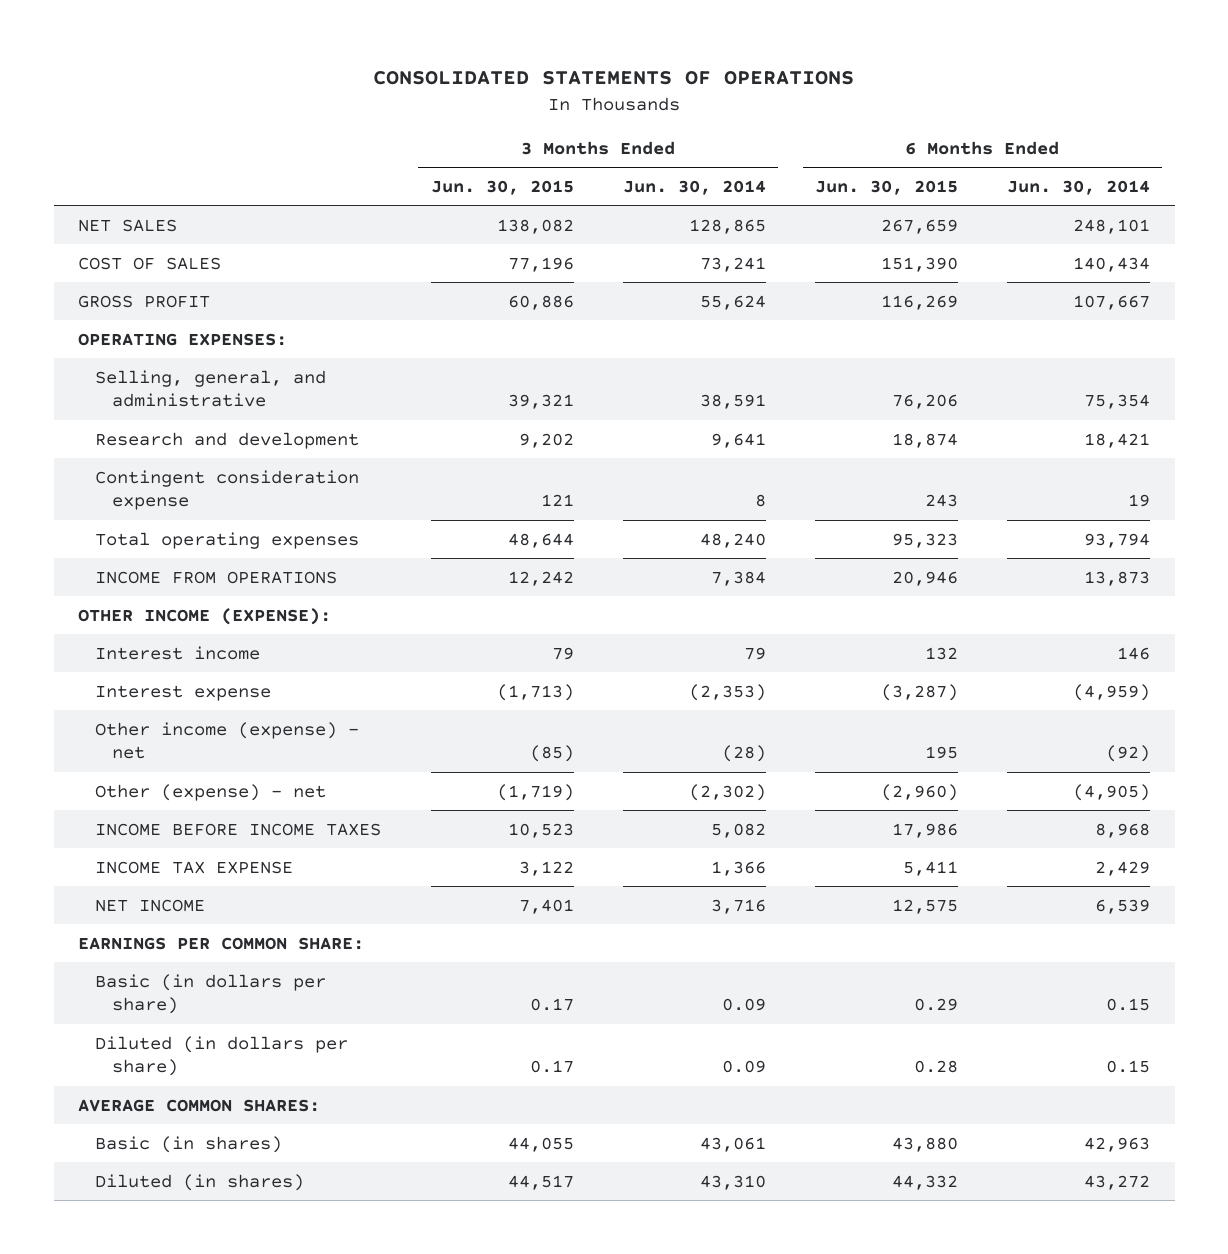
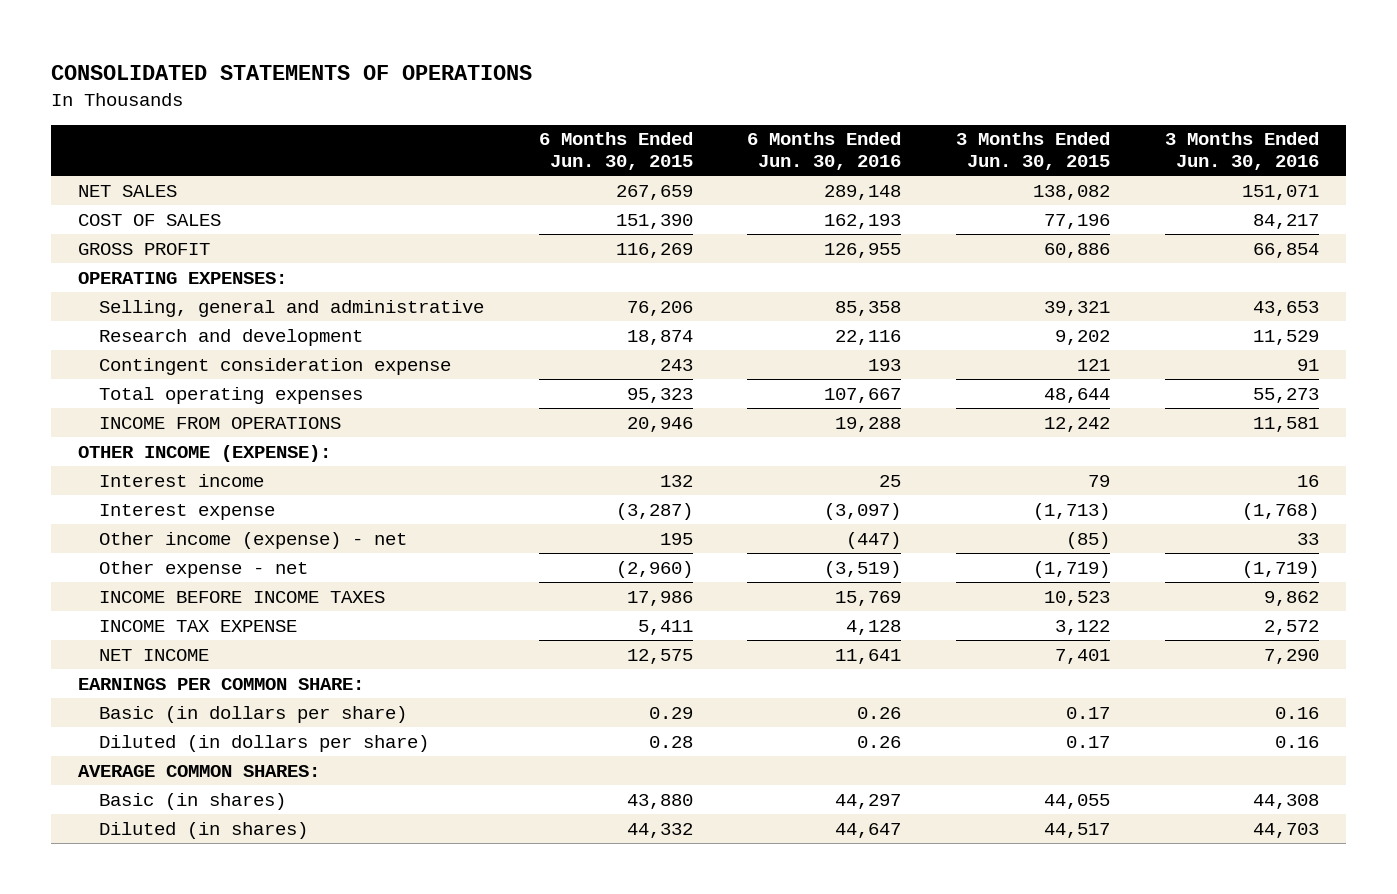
[622,179,766,195] Jun. 30, 2014 -> none
[1007,179,1151,195] Jun. 30, 2014 -> none
none -> [747,132,902,171] 6 Months Ended Jun. 30, 2016
none -> [1164,132,1319,171] 3 Months Ended Jun. 30, 2016
[95,369,327,408] Selling, general, and administrative -> [99,299,485,317] Selling, general and administrative
[95,783,327,801] Other (expense) - net -> [99,560,309,578] Other expense - net

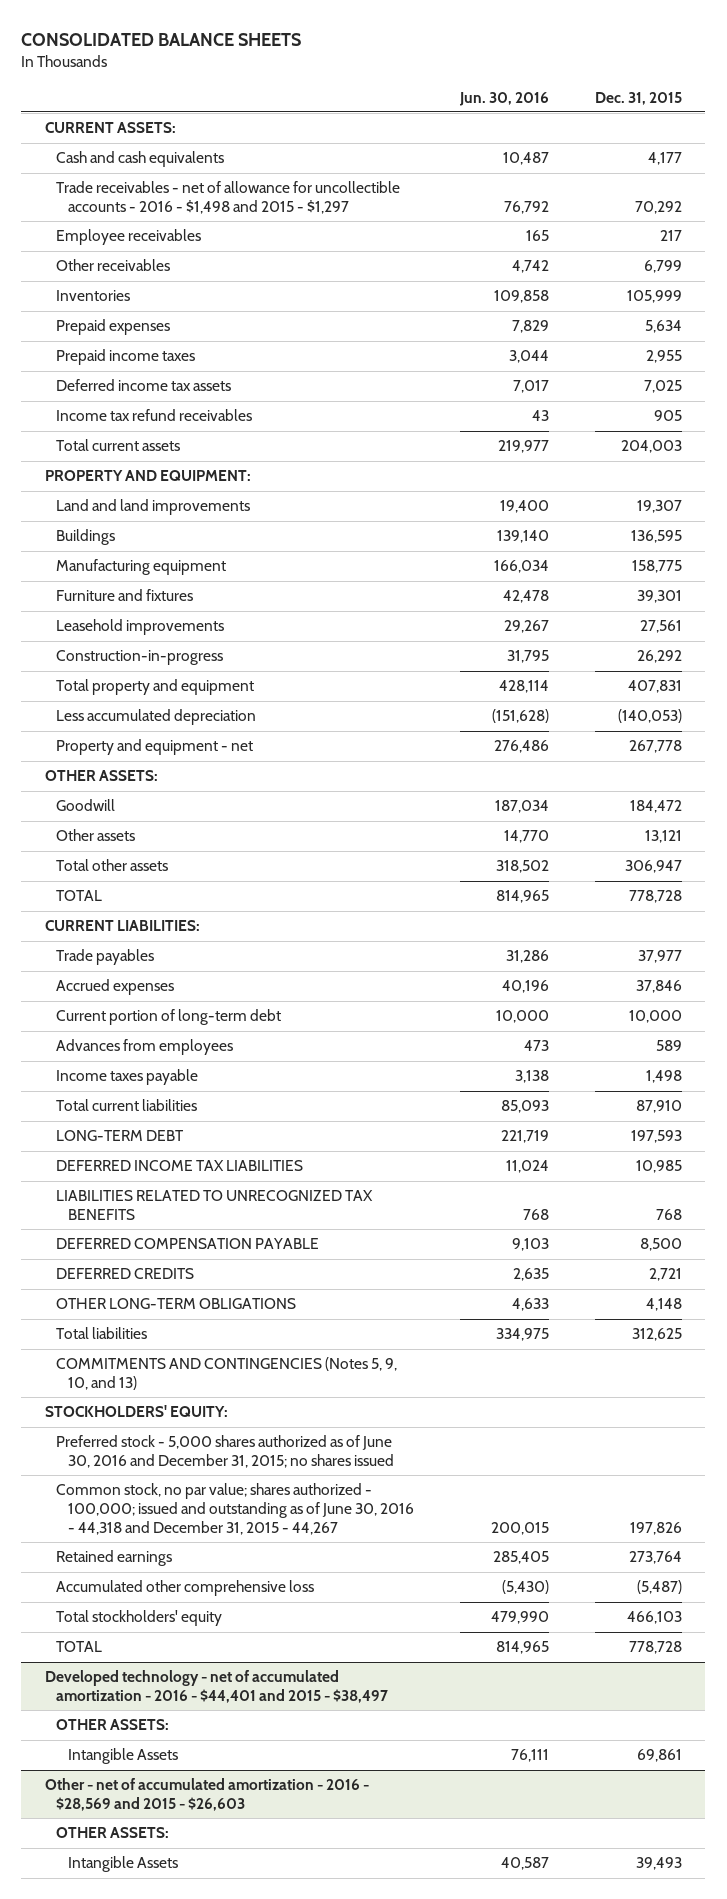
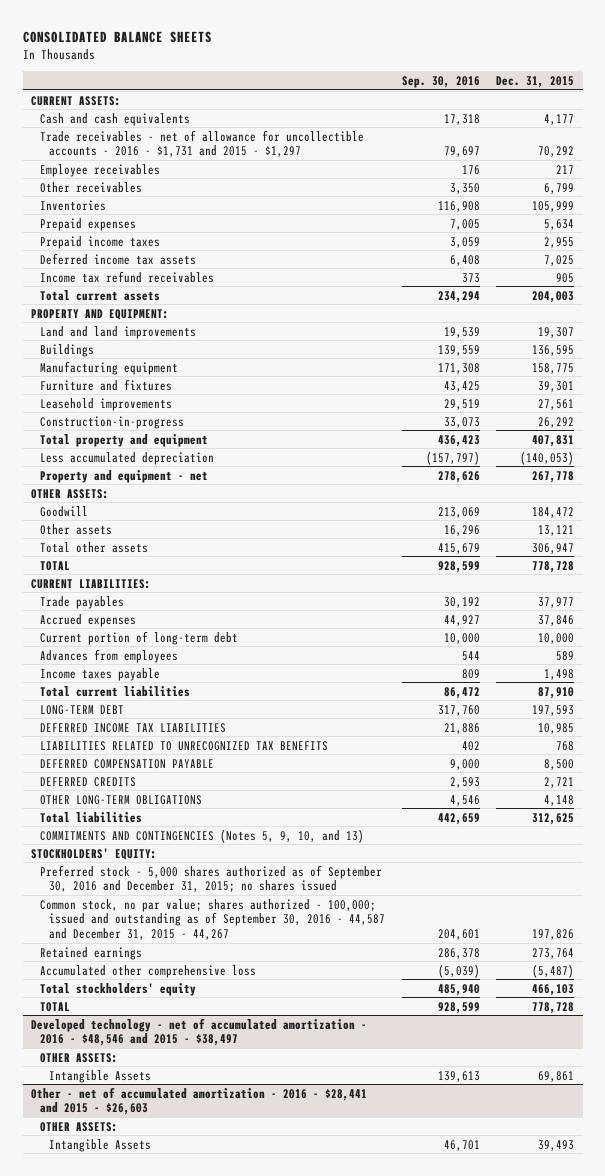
[458,91,549,106] Jun. 30, 2016 -> none
none -> [401,75,480,88] Sep. 30, 2016
[56,181,401,215] Trade receivables - net of allowance for uncollectible accounts - 2016 - $1,498 and 2015 - $1,297 -> [40,129,365,158] Trade receivables - net of allowance for uncollectible accounts - 2016 - $1,731 and 2015 - $1,297
[56,1435,394,1469] Preferred stock - 5,000 shares authorized as of June 30, 2016 and December 31, 2015; no shares issued -> [40,864,383,893] Preferred stock - 5,000 shares authorized as of September 30, 2016 and December 31, 2015; no shares issued
[56,1483,414,1536] Common stock, no par value; shares authorized - 100,000; issued and outstanding as of June 30, 2016 - 44,318 and December 31, 2015 - 44,267 -> [40,898,386,941] Common stock, no par value; shares authorized - 100,000; issued and outstanding as of September 30, 2016 - 44,587 and December 31, 2015 - 44,267
[44,1670,389,1704] Developed technology - net of accumulated amortization - 2016 - $44,401 and 2015 - $38,497 -> [30,1017,367,1047] Developed technology - net of accumulated amortization - 2016 - $48,546 and 2015 - $38,497
[44,1778,369,1812] Other - net of accumulated amortization - 2016 - $28,569 and 2015 - $26,603 -> [30,1086,367,1116] Other - net of accumulated amortization - 2016 - $28,441 and 2015 - $26,603

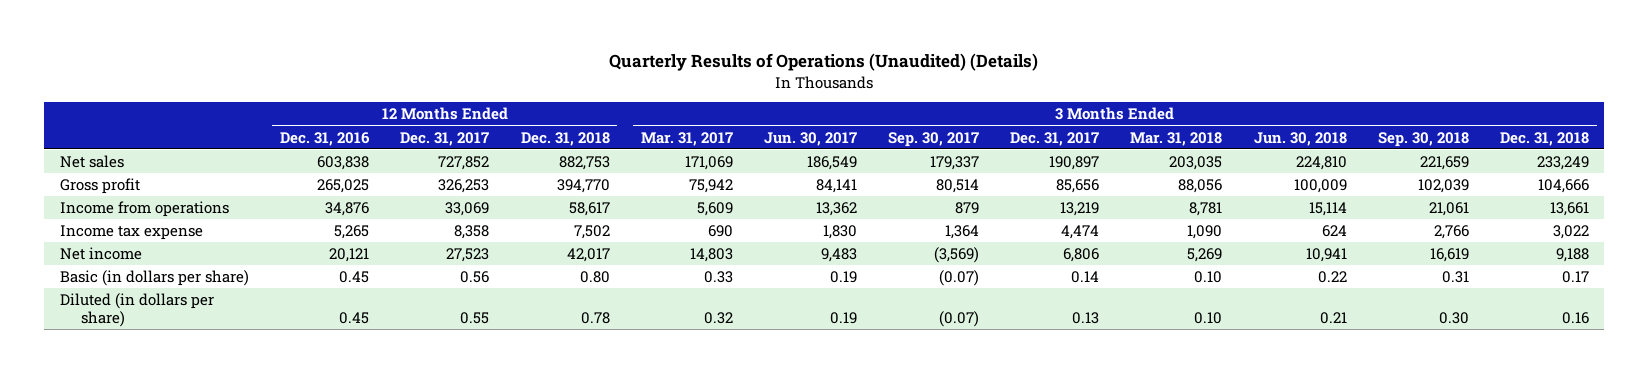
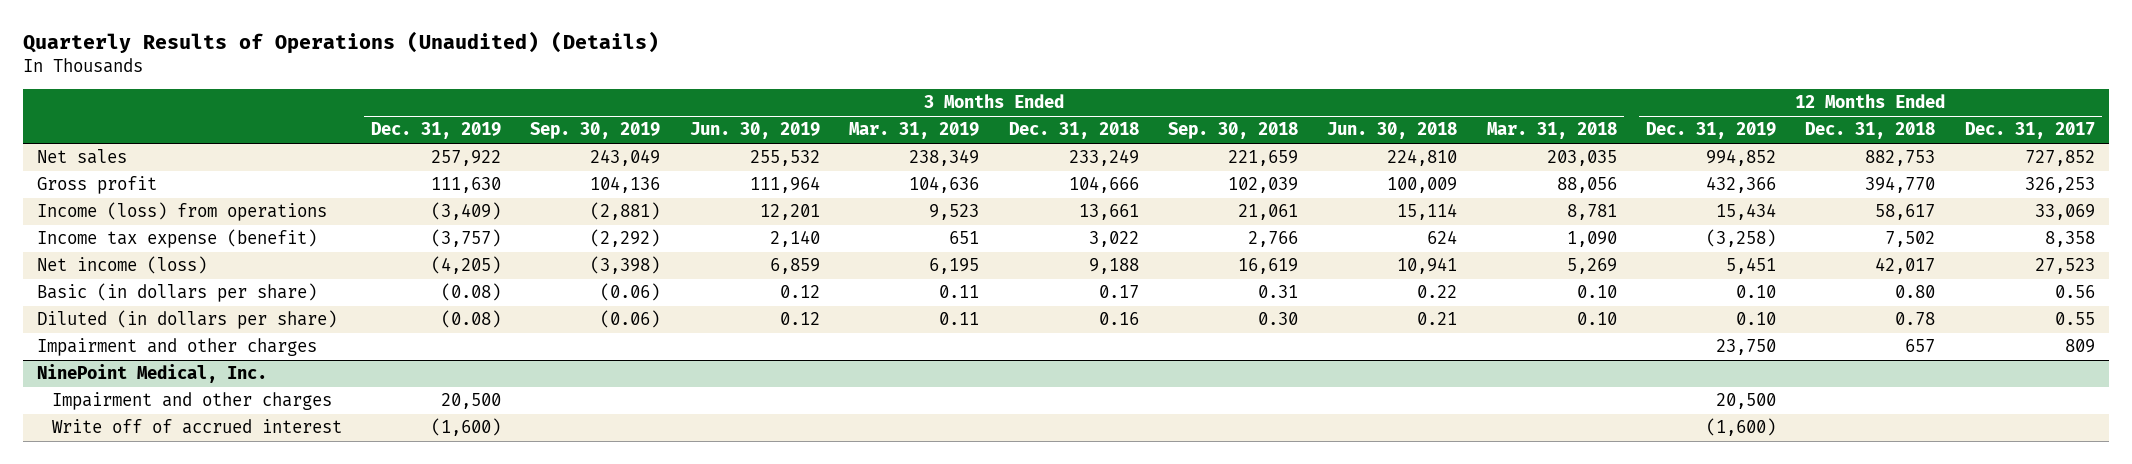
[280,131,371,146] Dec. 31, 2016 -> none
[640,131,733,146] Mar. 31, 2017 -> none
[763,131,857,146] Jun. 30, 2017 -> none
[888,131,980,147] Sep. 30, 2017 -> none
[1010,131,1100,146] Dec. 31, 2017 -> none
none -> [371,122,502,140] Dec. 31, 2019
none -> [530,122,661,140] Sep. 30, 2019
none -> [689,122,820,140] Jun. 30, 2019
none -> [849,122,980,140] Mar. 31, 2019
none -> [1645,122,1776,140] Dec. 31, 2019
[60,200,230,217] Income from operations -> [37,202,328,222] Income (loss) from operations
[60,224,204,240] Income tax expense -> [37,229,318,249] Income tax expense (benefit)
[60,246,143,260] Net income -> [37,256,208,275] Net income (loss)
none -> [37,338,318,357] Impairment and other charges
none -> [37,364,268,384] NinePoint Medical, Inc.
none -> [51,392,332,411] Impairment and other charges
none -> [51,419,342,435] Write off of accrued interest

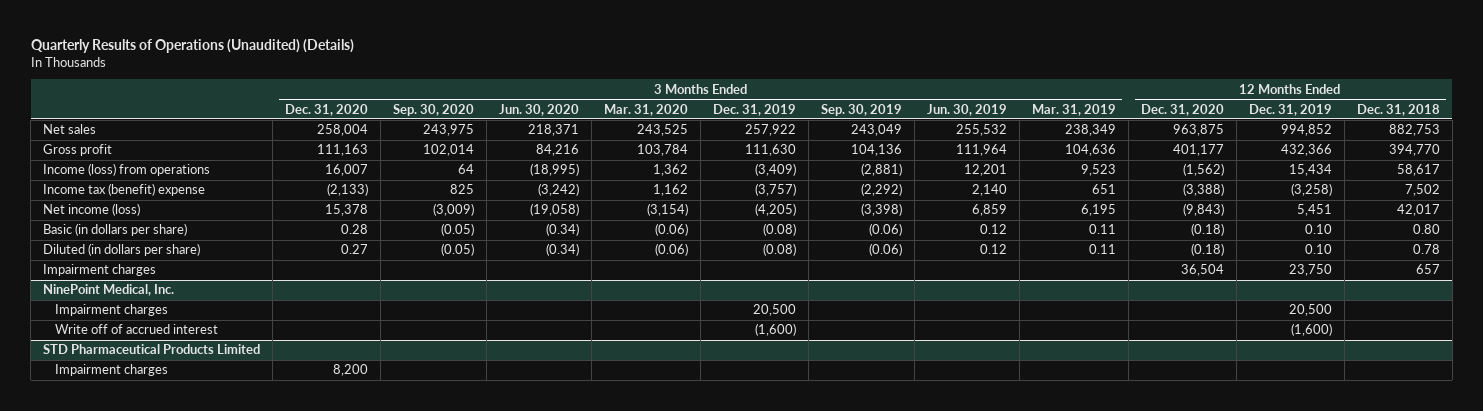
[1008,122,1139,140] Dec. 31, 2018 -> none
[1167,122,1298,140] Sep. 30, 2018 -> none
[1327,122,1458,140] Jun. 30, 2018 -> none
[1486,122,1617,140] Mar. 31, 2018 -> none
[1964,122,2095,140] Dec. 31, 2017 -> none
none -> [285,103,369,116] Dec. 31, 2020
none -> [393,103,475,116] Sep. 30, 2020
none -> [499,103,580,116] Jun. 30, 2020
none -> [604,103,689,116] Mar. 31, 2020
none -> [1140,103,1224,116] Dec. 31, 2020
[37,229,318,249] Income tax expense (benefit) -> [43,183,206,197] Income tax (benefit) expense
[37,338,318,357] Impairment and other charges -> [43,264,157,277] Impairment charges
[51,392,332,411] Impairment and other charges -> [54,304,168,317] Impairment charges
none -> [43,344,261,355] STD Pharmaceutical Products Limited
none -> [54,364,168,377] Impairment charges

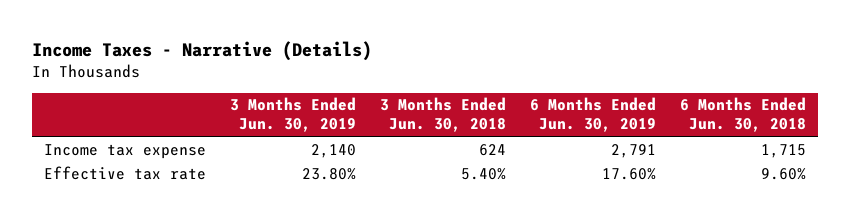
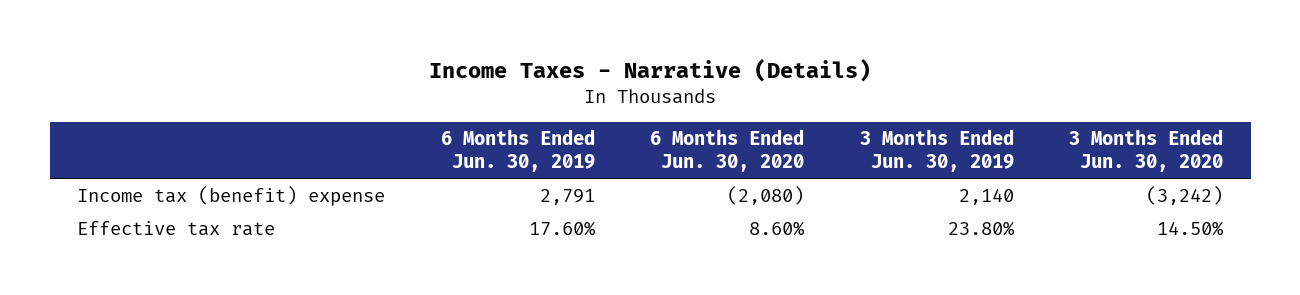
[380,97,507,133] 3 Months Ended Jun. 30, 2018 -> none
[680,97,807,133] 6 Months Ended Jun. 30, 2018 -> none
none -> [650,129,805,173] 6 Months Ended Jun. 30, 2020
none -> [1069,129,1224,173] 3 Months Ended Jun. 30, 2020
[43,143,206,159] Income tax expense -> [77,186,386,207] Income tax (benefit) expense

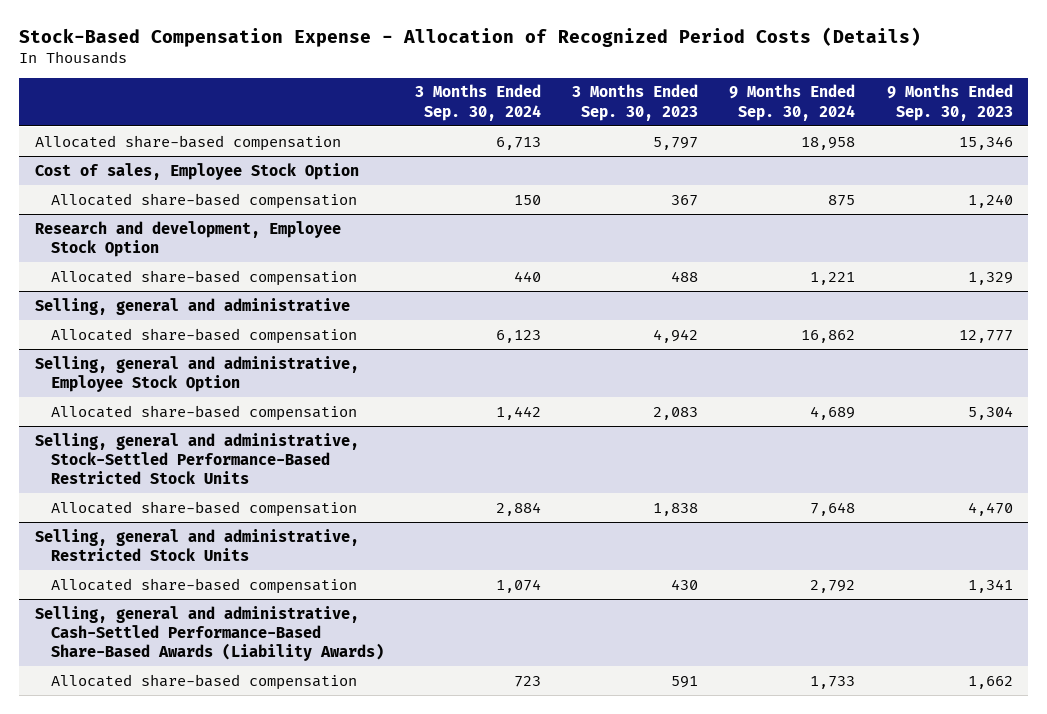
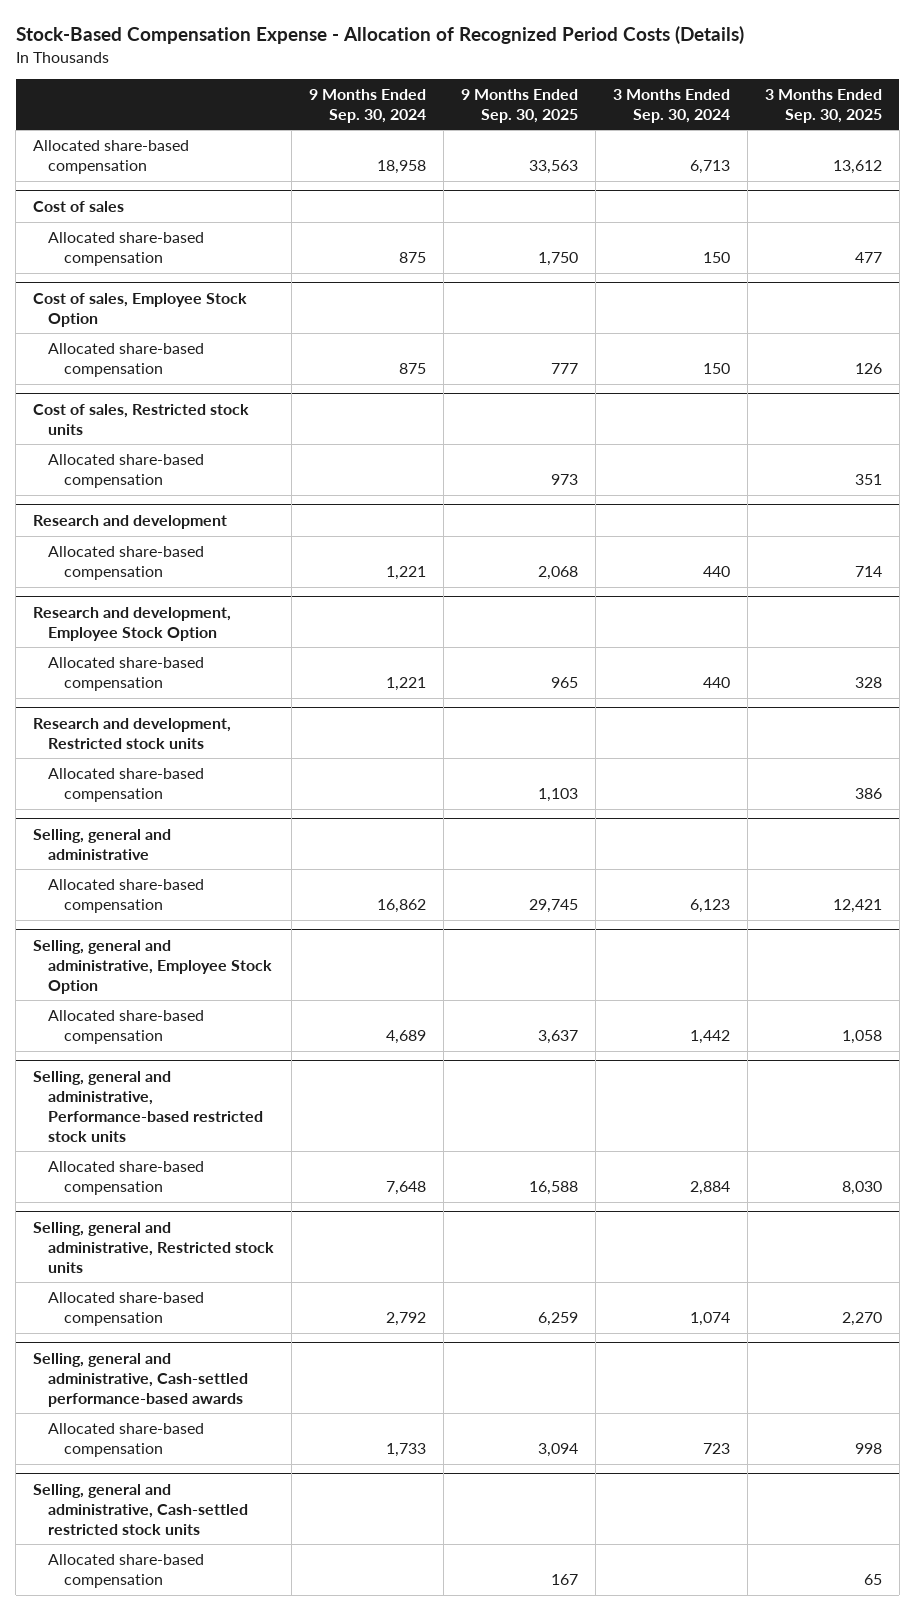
[572,84,699,121] 3 Months Ended Sep. 30, 2023 -> none
[886,84,1013,121] 9 Months Ended Sep. 30, 2023 -> none
none -> [461,88,579,123] 9 Months Ended Sep. 30, 2025
none -> [764,88,882,123] 3 Months Ended Sep. 30, 2025
none -> [33,201,125,213] Cost of sales
none -> [48,232,205,266] Allocated share-based compensation
none -> [33,404,250,435] Cost of sales, Restricted stock units
none -> [48,454,205,488] Allocated share-based compensation
none -> [33,515,228,530] Research and development
none -> [48,546,205,580] Allocated share-based compensation
none -> [33,718,232,749] Research and development, Restricted stock units
none -> [48,768,205,802] Allocated share-based compensation
[34,432,359,485] Selling, general and administrative, Stock-Settled Performance-Based Restricted Stock Units -> [33,1071,264,1142] Selling, general and administrative, Performance-based restricted stock units
[34,528,359,561] Selling, general and administrative, Restricted Stock Units -> [33,1222,275,1273] Selling, general and administrative, Restricted stock units
[34,605,384,662] Selling, general and administrative, Cash-Settled Performance-Based Share-Based Awards (Liability Awards) -> [33,1353,249,1407] Selling, general and administrative, Cash-settled performance-based awards
none -> [33,1484,249,1535] Selling, general and administrative, Cash-settled restricted stock units
none -> [48,1554,205,1588] Allocated share-based compensation

